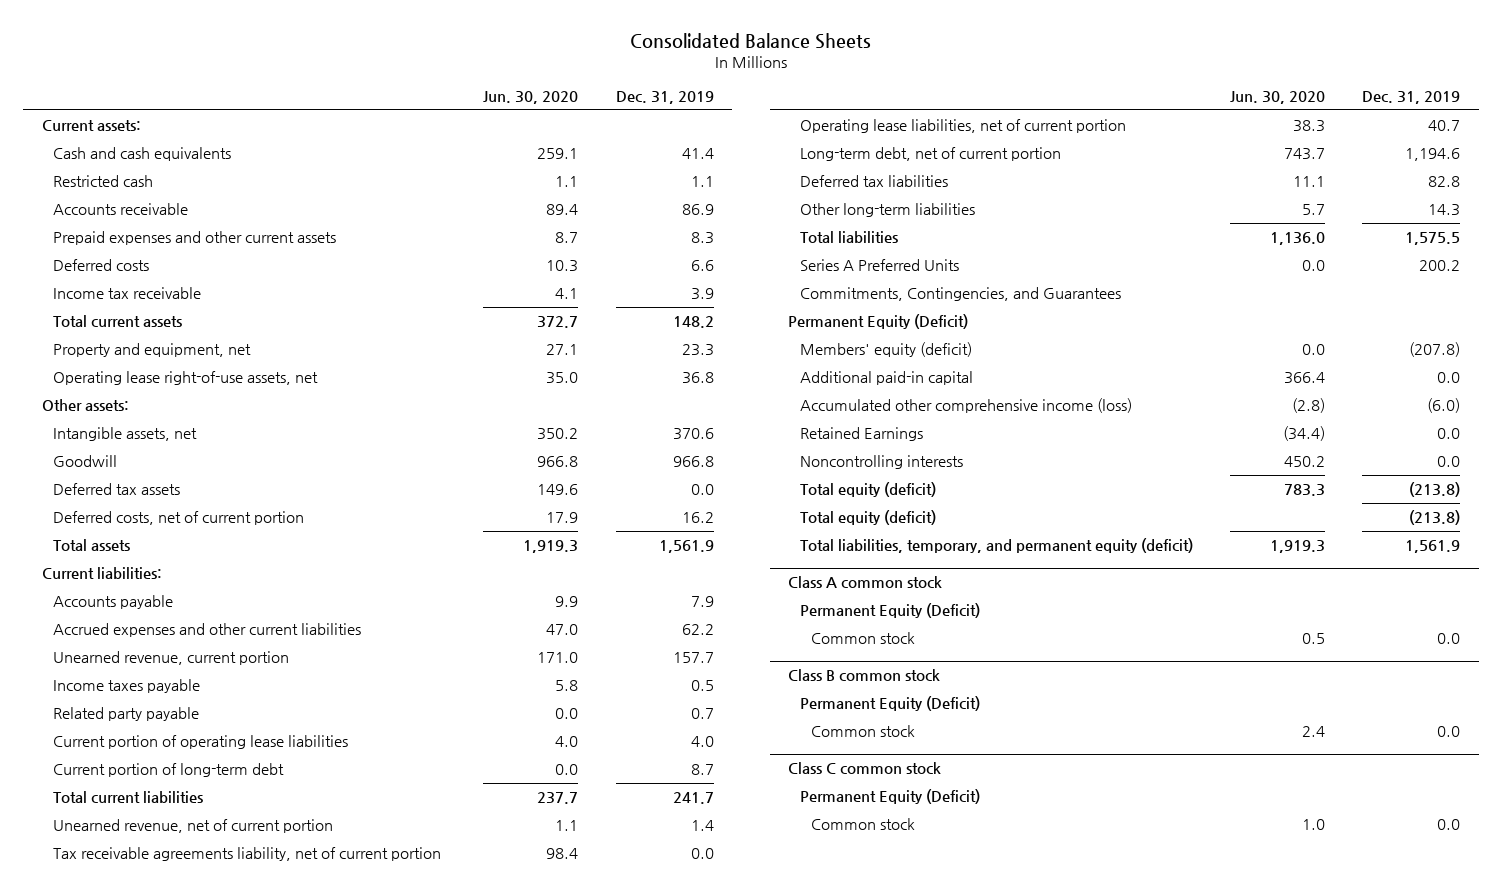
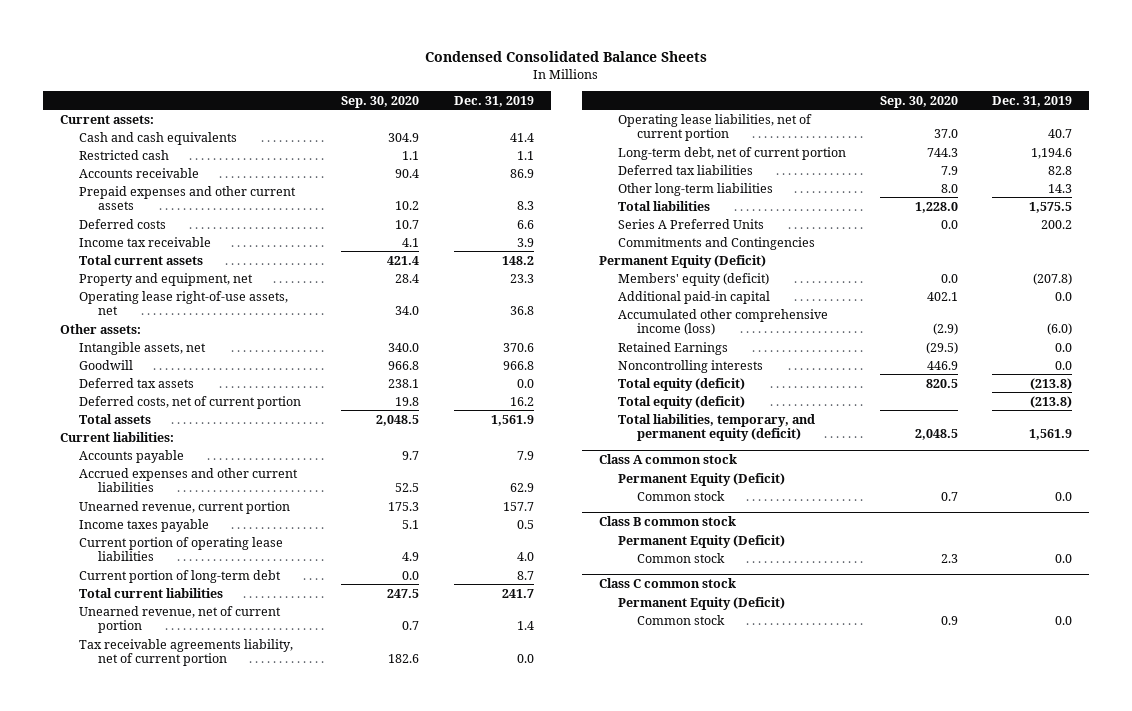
[630,32,872,49] Consolidated Balance Sheets -> [425,51,708,63] Condensed Consolidated Balance Sheets
[483,91,579,105] Jun. 30, 2020 -> none
none -> [341,95,420,108] Sep. 30, 2020
[681,624,714,636] 62.2 -> [509,483,534,493] 62.9
[53,707,200,722] Related party payable -> none
[799,287,1121,302] Commitments, Contingencies, and Guarantees -> [617,236,815,250] Commitments and Contingencies

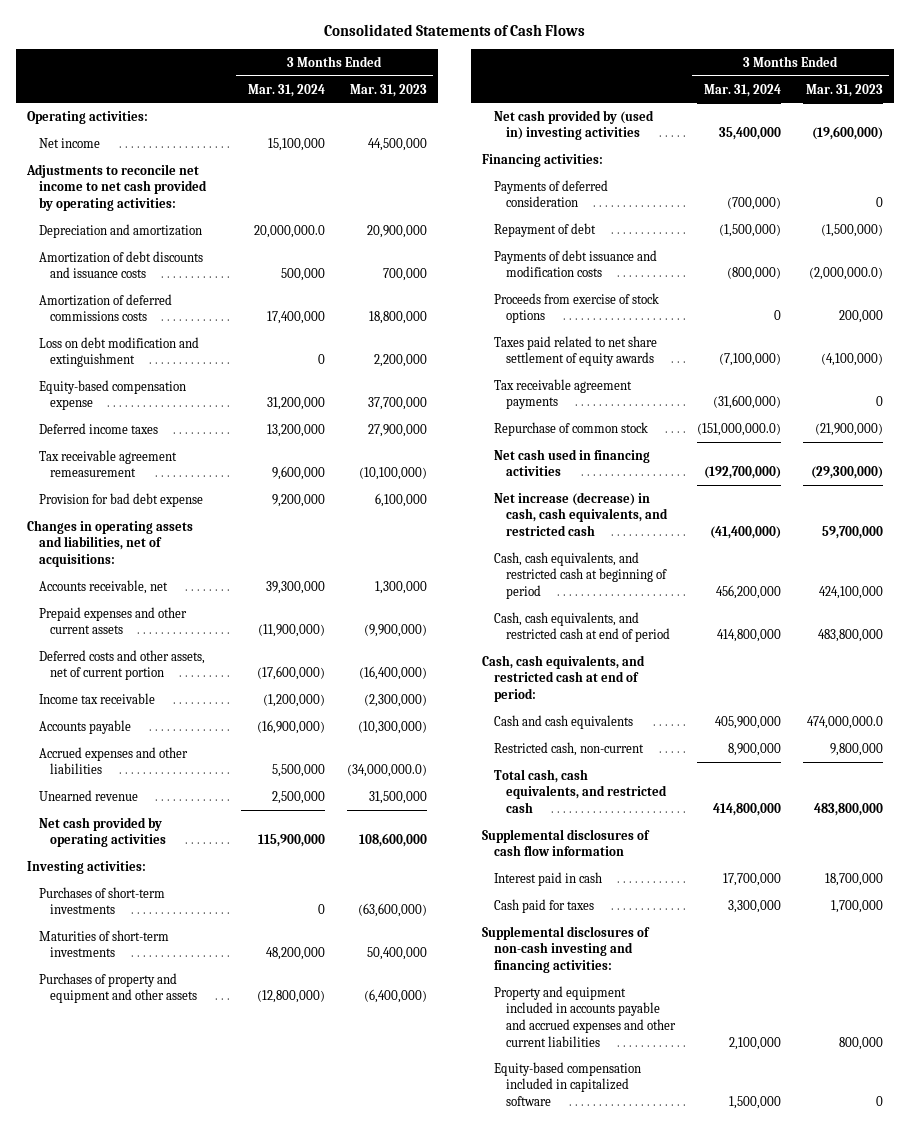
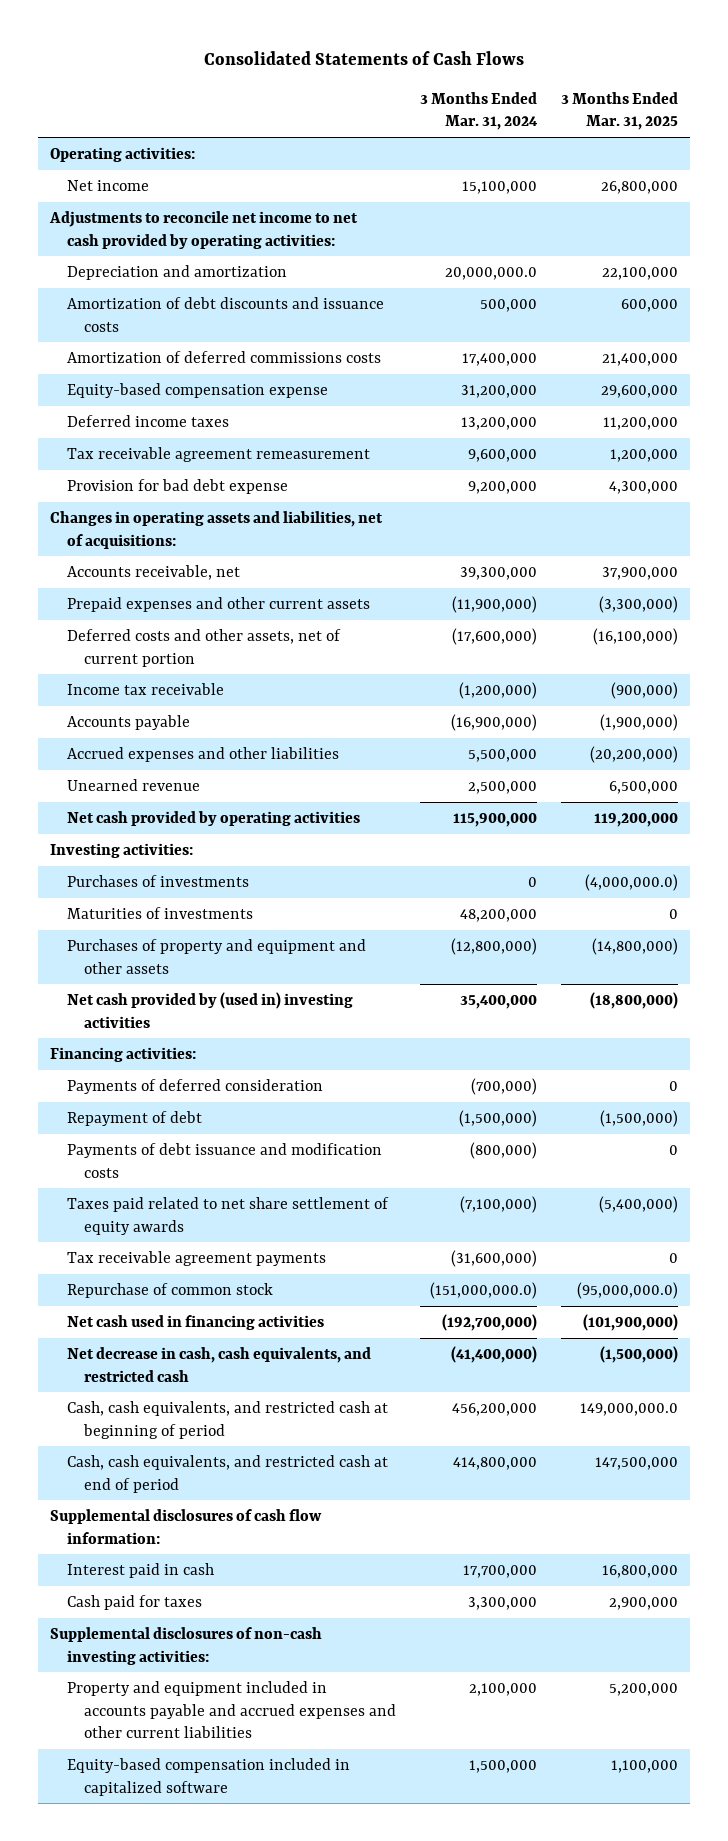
[350,83,428,97] Mar. 31, 2023 -> none
none -> [560,91,678,131] 3 Months Ended Mar. 31, 2025
[38,336,199,368] Loss on debt modification and extinguishment -> none
[38,886,165,915] Purchases of short-term investments -> [67,874,250,887] Purchases of investments
[38,929,169,958] Maturities of short-term investments -> [67,906,254,919] Maturities of investments
[494,292,660,324] Proceeds from exercise of stock options -> none
[494,491,669,536] Net increase (decrease) in cash, cash equivalents, and restricted cash -> [67,1346,372,1382] Net decrease in cash, cash equivalents, and restricted cash
[482,654,646,702] Cash, cash equivalents, and restricted cash at end of period: -> none
[494,714,634,729] Cash and cash equivalents -> none
[494,741,645,756] Restricted cash, non-current -> none
[494,768,668,813] Total cash, cash equivalents, and restricted cash -> none
[482,828,651,857] Supplemental disclosures of cash flow information -> [50,1508,323,1544] Supplemental disclosures of cash flow information:
[482,925,651,973] Supplemental disclosures of non-cash investing and financing activities: -> [50,1626,323,1665] Supplemental disclosures of non-cash investing activities:

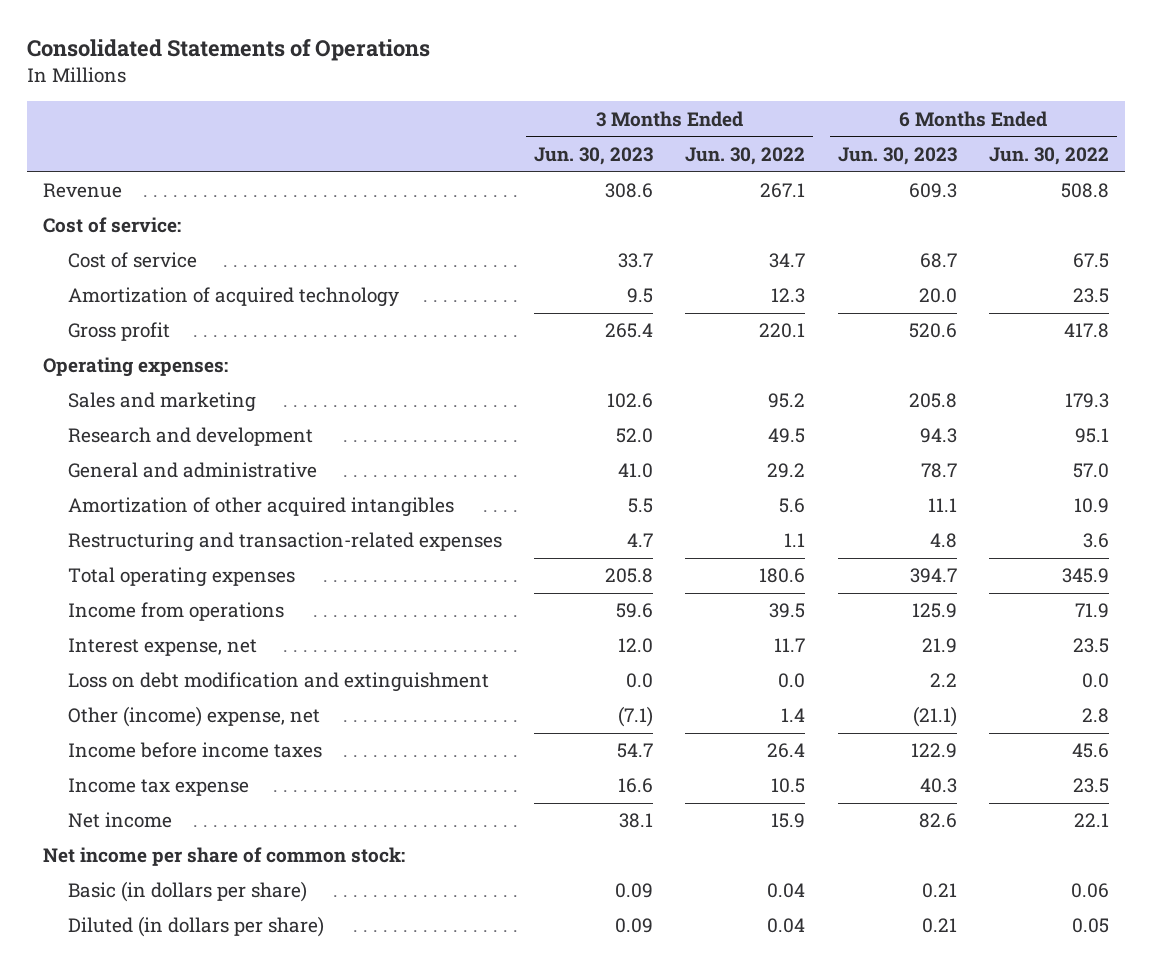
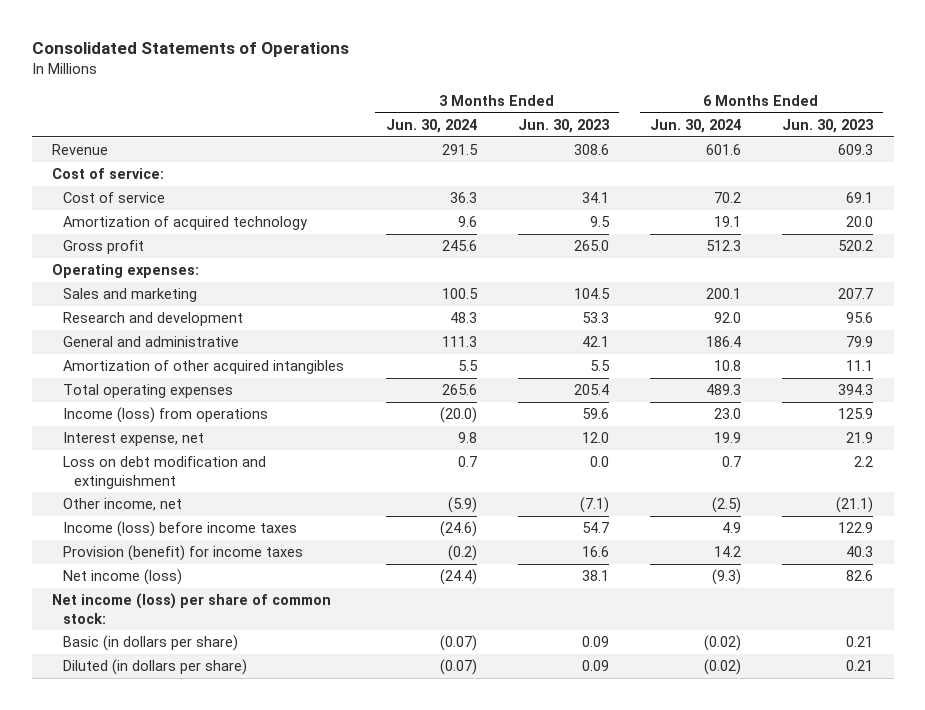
[685,147,806,166] Jun. 30, 2022 -> none
[988,147,1109,166] Jun. 30, 2022 -> none
none -> [385,118,477,133] Jun. 30, 2024
none -> [649,118,741,133] Jun. 30, 2024
[618,253,654,269] 33.7 -> [581,192,609,204] 34.1
[919,253,957,269] 68.7 -> [845,192,873,204] 69.1
[605,323,654,339] 265.4 -> [573,240,609,252] 265.0
[908,323,957,339] 520.6 -> [837,240,873,252] 520.2
[607,393,654,409] 102.6 -> [573,288,610,300] 104.5
[908,393,957,409] 205.8 -> [837,288,873,300] 207.7
[616,428,654,444] 52.0 -> [581,312,609,324] 53.3
[919,428,957,444] 94.3 -> [845,312,873,324] 95.6
[618,463,654,479] 41.0 -> [581,336,609,348] 42.1
[920,463,957,479] 78.7 -> [845,336,873,348] 79.9
[68,532,503,553] Restructuring and transaction-related expenses -> none
[605,568,654,584] 205.8 -> [573,384,609,396] 205.4
[909,568,957,584] 394.7 -> [837,384,873,396] 394.3
[68,602,285,622] Income from operations -> [63,407,269,424] Income (loss) from operations
[68,706,321,728] Other (income) expense, net -> [63,498,183,512] Other income, net
[68,742,323,759] Income before income taxes -> [63,521,298,538] Income (loss) before income taxes
[68,778,250,797] Income tax expense -> [63,545,304,562] Provision (benefit) for income taxes
[68,812,173,829] Net income -> [63,569,183,586] Net income (loss)
[42,847,405,867] Net income per share of common stock: -> [52,593,332,624] Net income (loss) per share of common stock:

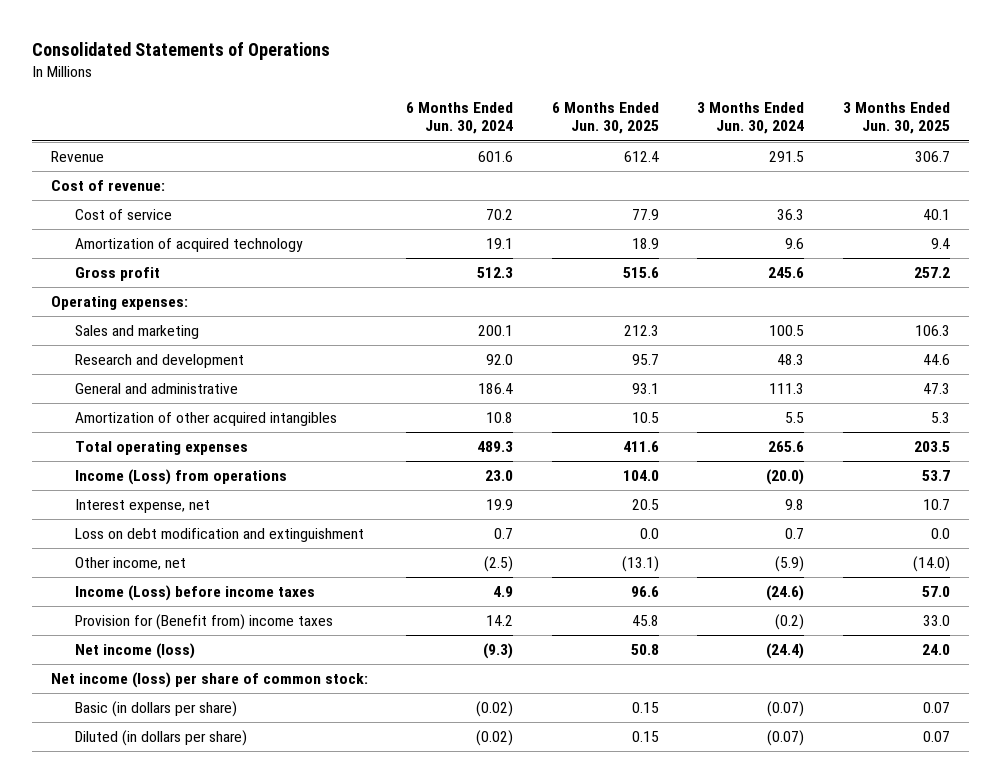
[517,118,610,133] Jun. 30, 2023 -> none
[781,118,874,133] Jun. 30, 2023 -> none
none -> [551,101,659,135] 6 Months Ended Jun. 30, 2025
none -> [842,101,950,135] 3 Months Ended Jun. 30, 2025
[52,168,165,180] Cost of service: -> [50,180,165,192] Cost of revenue:
[63,407,269,424] Income (loss) from operations -> [74,469,287,486] Income (Loss) from operations
[63,521,298,538] Income (loss) before income taxes -> [74,585,315,602] Income (Loss) before income taxes
[63,545,304,562] Provision (benefit) for income taxes -> [74,614,333,631] Provision for (Benefit from) income taxes

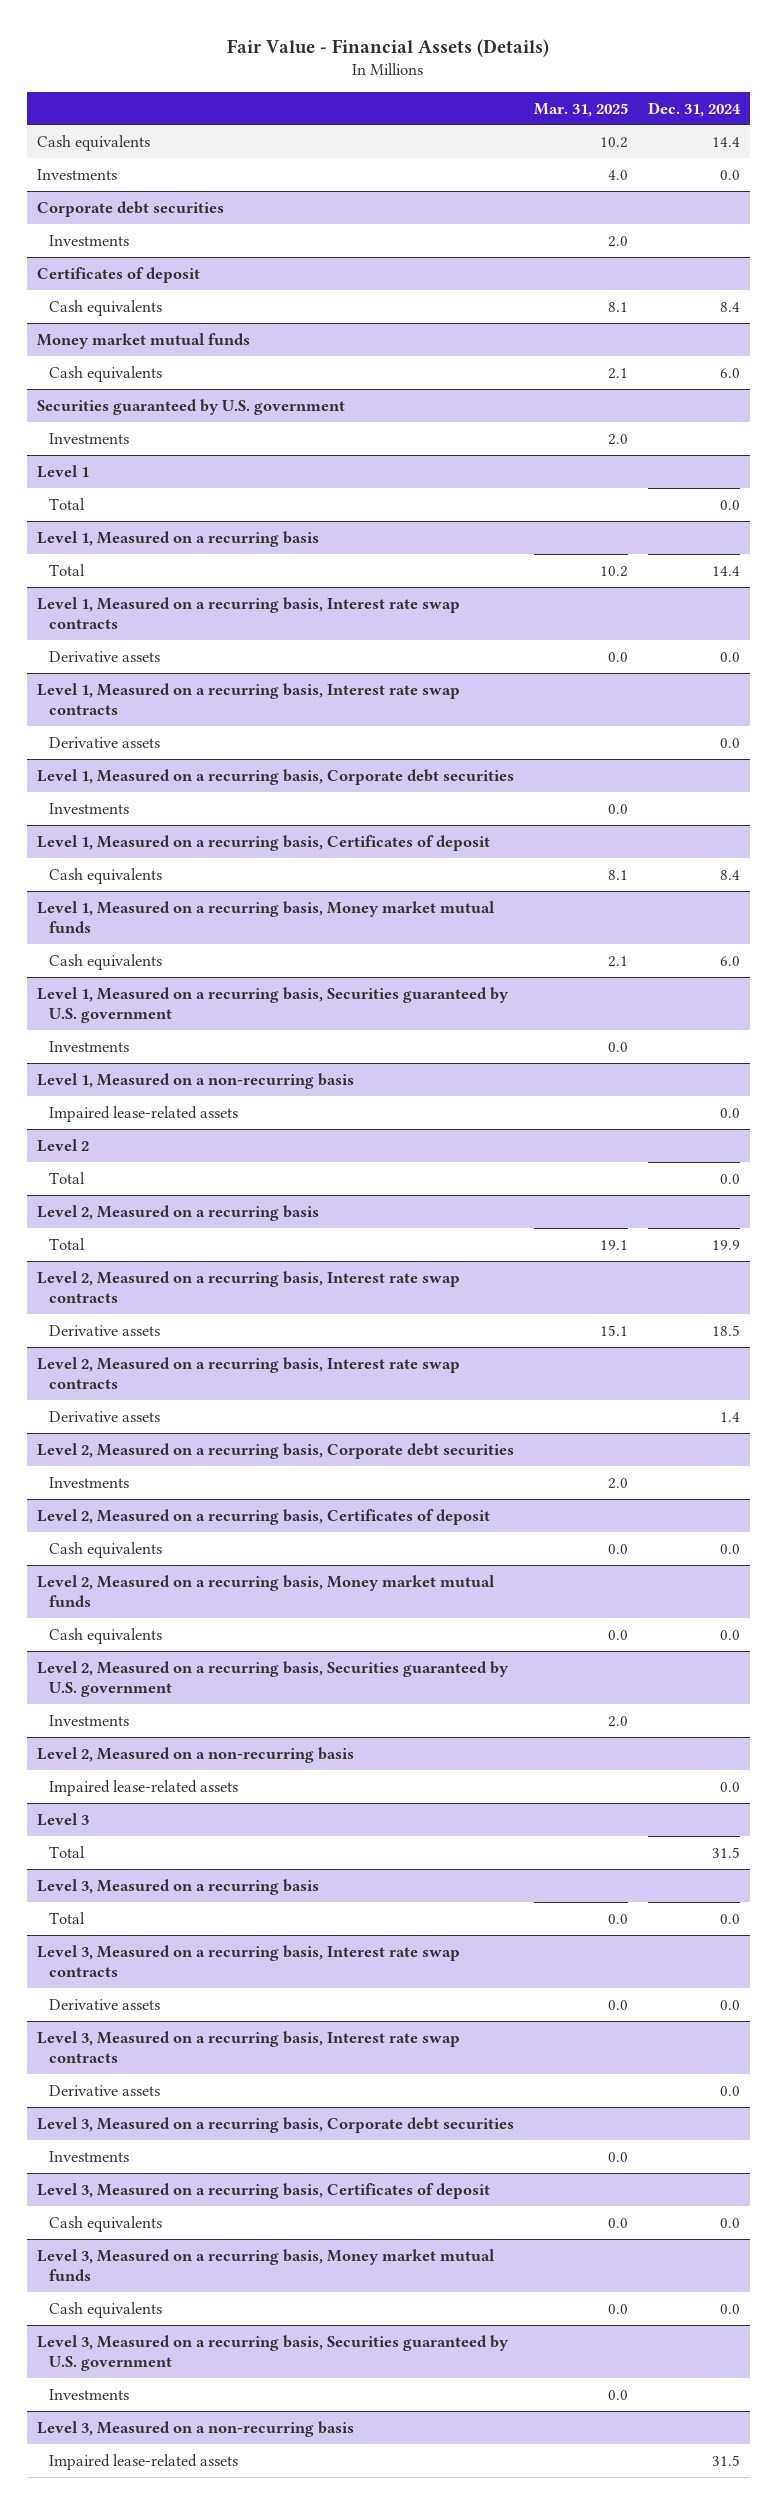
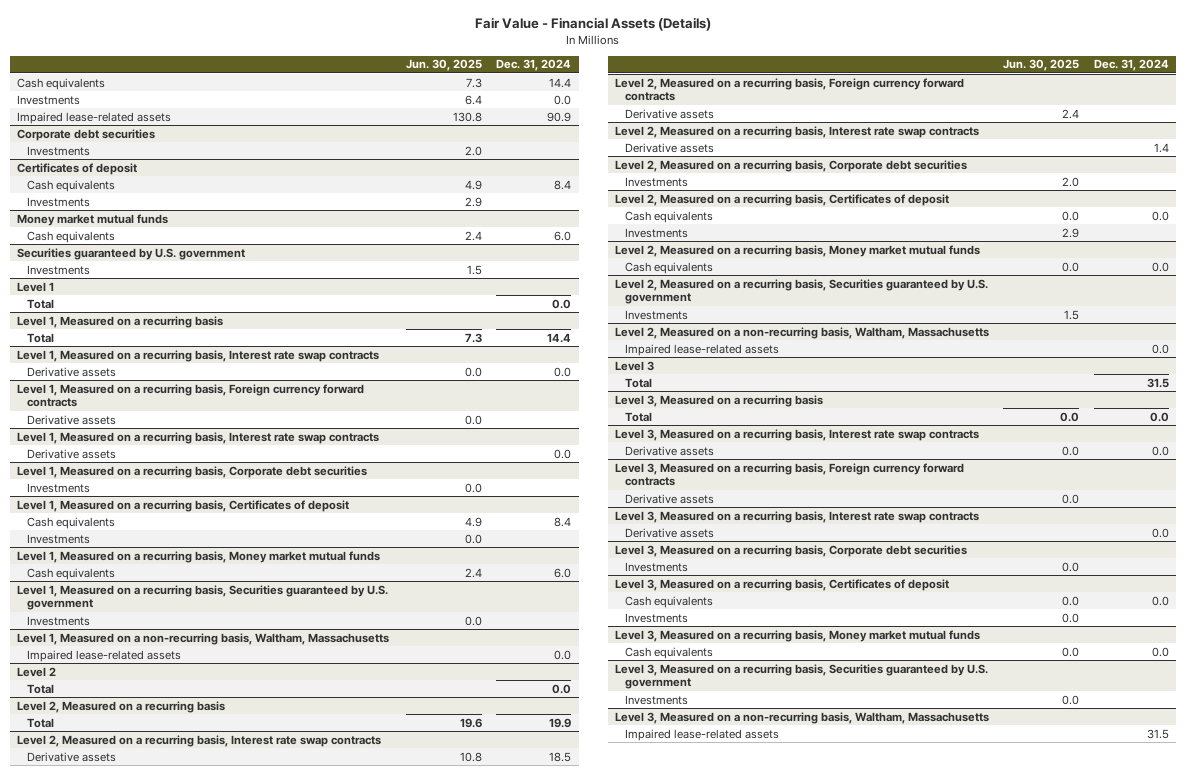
[533,102,628,117] Mar. 31, 2025 -> none
none -> [405,59,482,72] Jun. 30, 2025
none -> [17,111,172,124] Impaired lease-related assets
none -> [27,196,91,207] Investments
none -> [17,383,365,408] Level 1, Measured on a recurring basis, Foreign currency forward contracts
none -> [27,414,117,425] Derivative assets
none -> [27,533,91,544] Investments
[36,1072,354,1089] Level 1, Measured on a non-recurring basis -> [17,632,390,645] Level 1, Measured on a non-recurring basis, Waltham, Massachusetts
none -> [614,77,964,102] Level 2, Measured on a recurring basis, Foreign currency forward contracts
none -> [624,108,714,119] Derivative assets
none -> [624,227,688,238] Investments
[36,1746,354,1763] Level 2, Measured on a non-recurring basis -> [614,326,989,339] Level 2, Measured on a non-recurring basis, Waltham, Massachusetts
none -> [614,462,964,487] Level 3, Measured on a recurring basis, Foreign currency forward contracts
none -> [624,493,714,504] Derivative assets
none -> [624,612,688,623] Investments
[36,2420,354,2437] Level 3, Measured on a non-recurring basis -> [614,711,989,724] Level 3, Measured on a non-recurring basis, Waltham, Massachusetts

